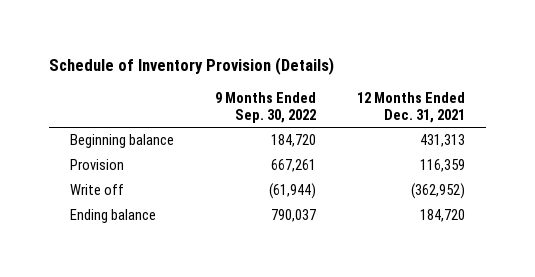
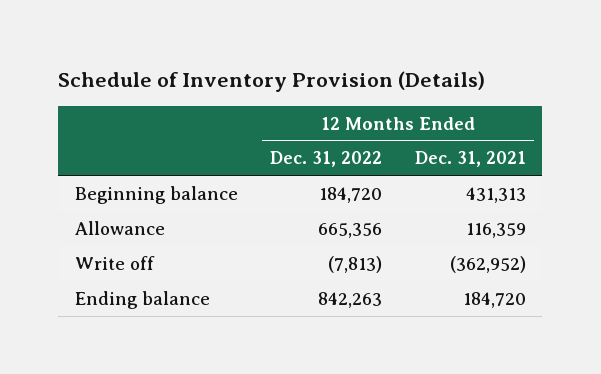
[214,92,316,123] 9 Months Ended Sep. 30, 2022 -> none
none -> [270,151,383,168] Dec. 31, 2022
[69,159,124,171] Provision -> [74,220,165,235] Allowance

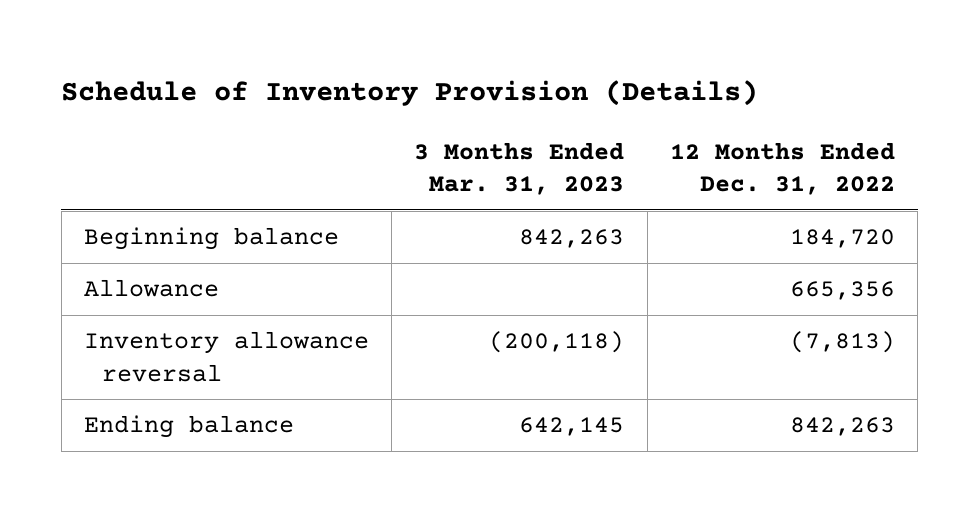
[415,151,527,168] Dec. 31, 2021 -> none
none -> [414,141,625,195] 3 Months Ended Mar. 31, 2023
[74,255,155,270] Write off -> [84,331,370,382] Inventory allowance reversal

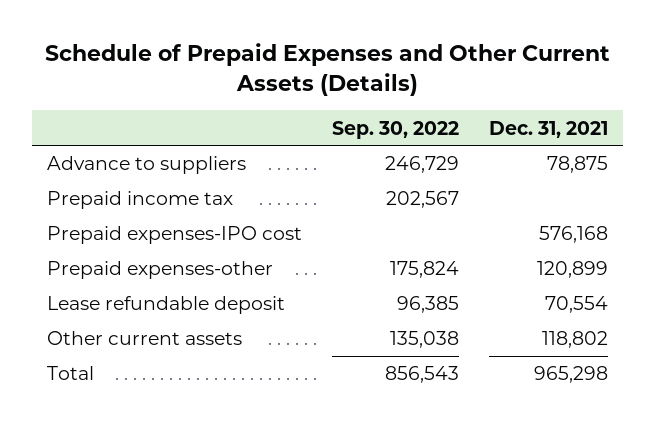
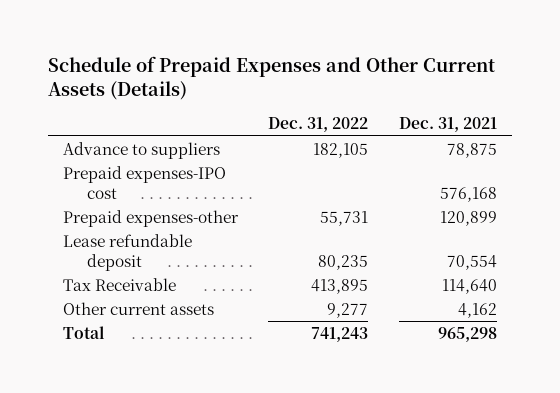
[332,120,460,139] Sep. 30, 2022 -> none
none -> [268,117,369,133] Dec. 31, 2022
[46,191,233,210] Prepaid income tax -> none
none -> [62,277,176,291] Tax Receivable
[542,331,609,349] 118,802 -> [457,302,497,318] 4,162

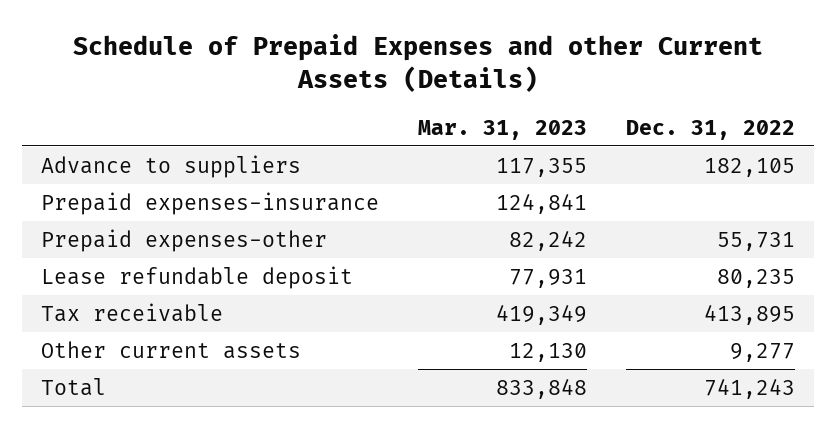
[47,55,495,101] Schedule of Prepaid Expenses and Other Current Assets (Details) -> [73,33,764,92] Schedule of Prepaid Expenses and other Current Assets (Details)
[398,117,497,133] Dec. 31, 2021 -> none
none -> [418,119,588,140] Mar. 31, 2023
[62,165,226,199] Prepaid expenses-IPO cost -> none
none -> [41,191,380,215] Prepaid expenses-insurance
[62,277,176,291] Tax Receivable -> [41,302,224,322] Tax receivable

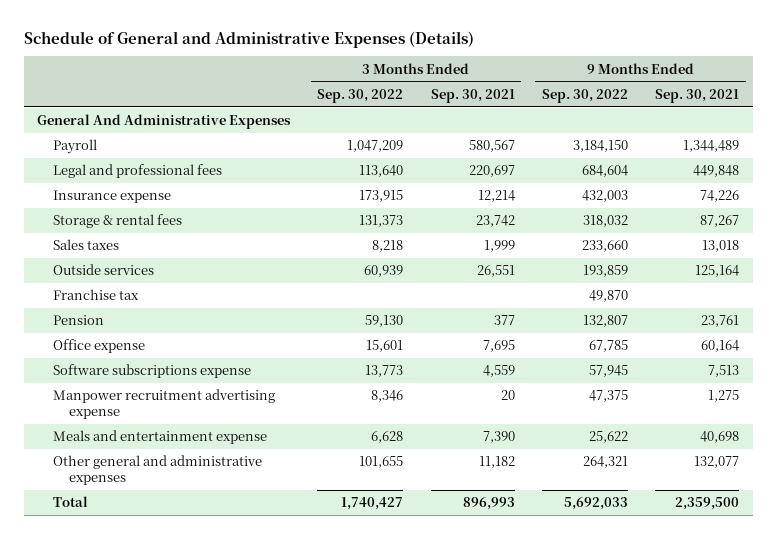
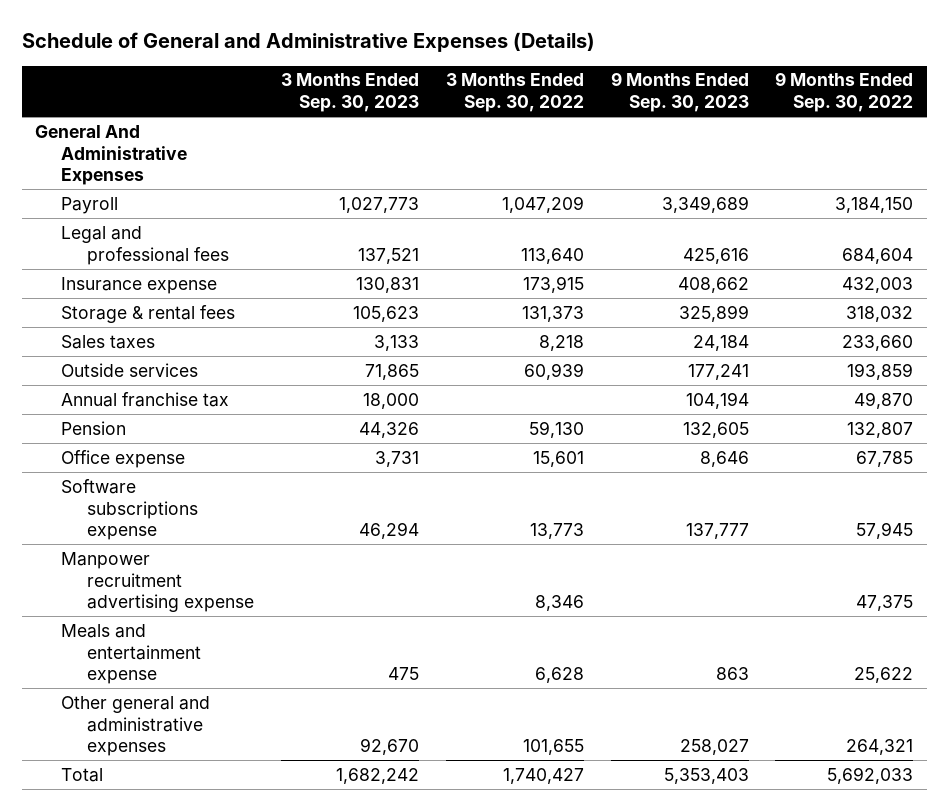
[430,88,515,103] Sep. 30, 2021 -> none
[655,88,740,103] Sep. 30, 2021 -> none
none -> [280,73,419,113] 3 Months Ended Sep. 30, 2023
none -> [610,72,749,113] 9 Months Ended Sep. 30, 2023
[53,289,140,301] Franchise tax -> [61,391,230,407] Annual franchise tax

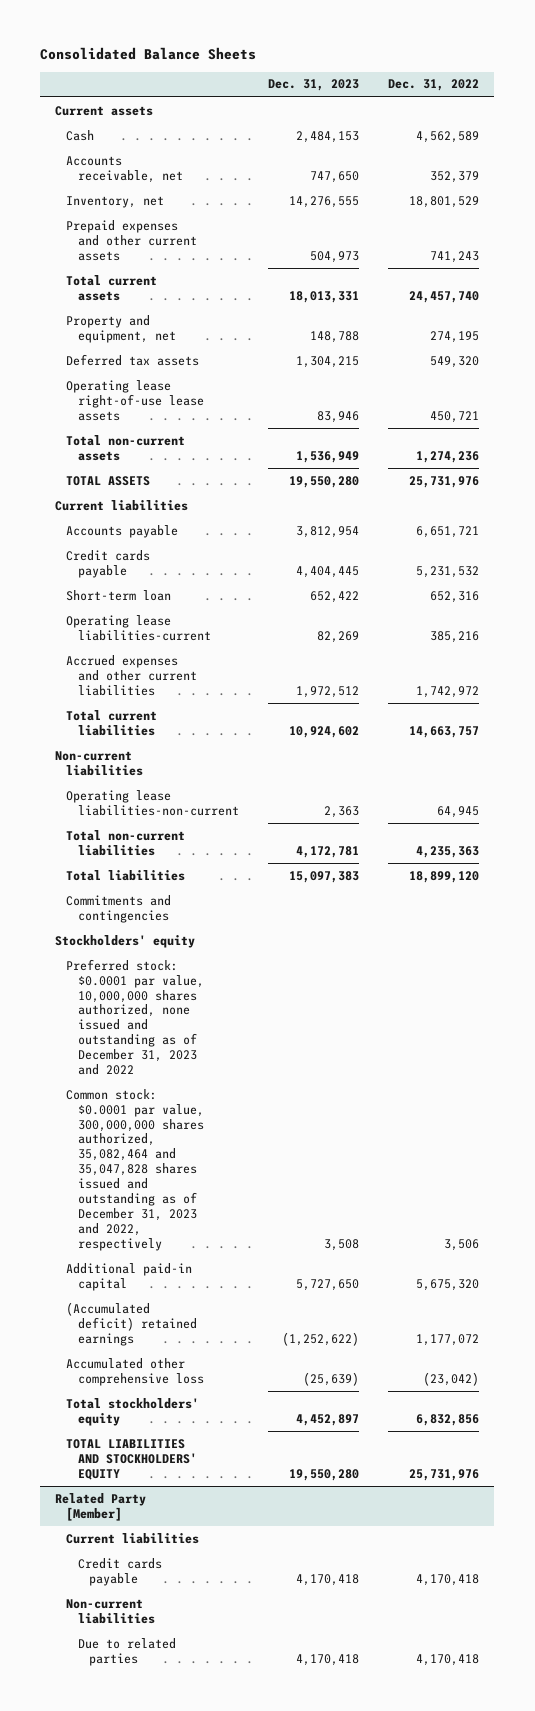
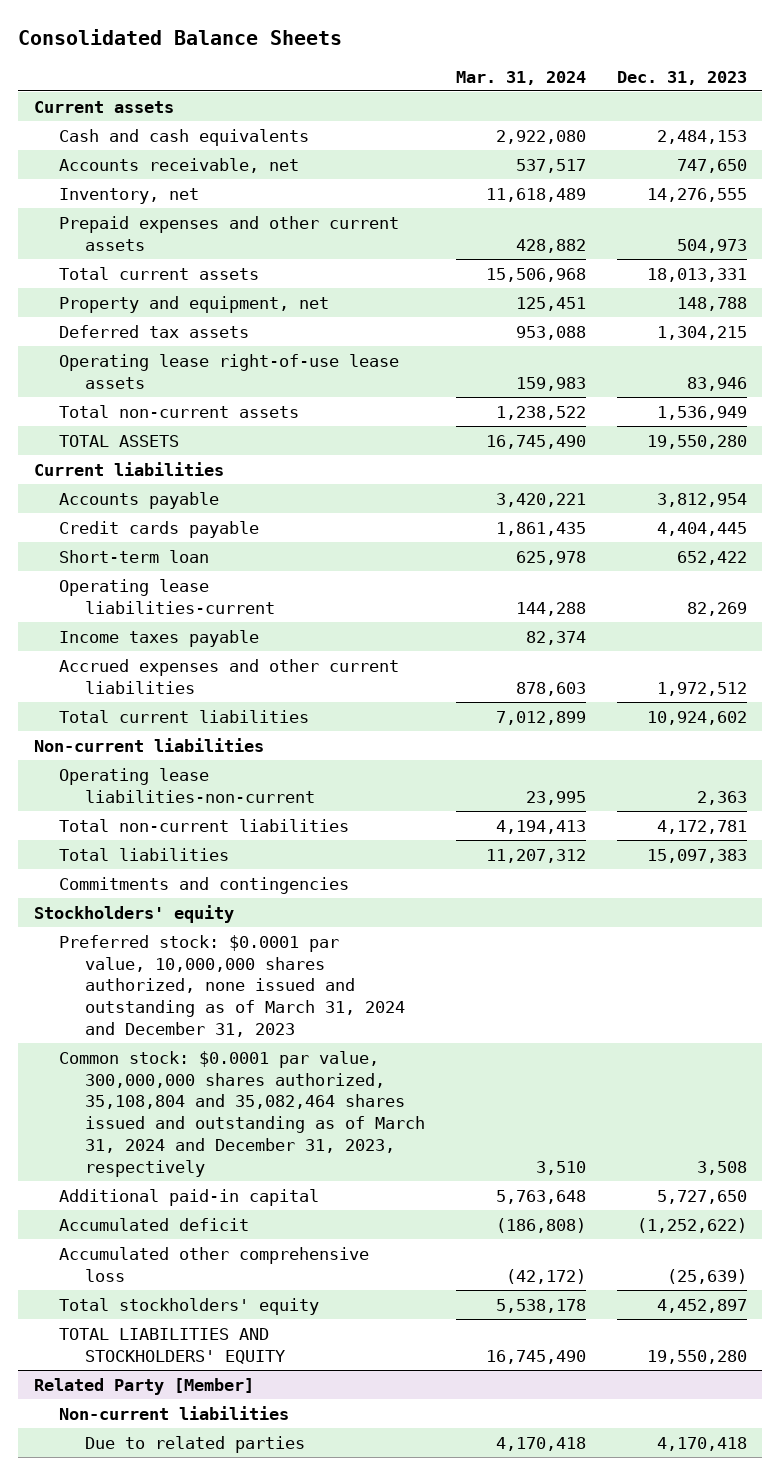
[388,79,480,92] Dec. 31, 2022 -> none
none -> [455,70,586,85] Mar. 31, 2024
[66,129,95,141] Cash -> [59,128,310,146] Cash and cash equivalents
none -> [59,629,260,647] Income taxes payable
[66,958,204,1076] Preferred stock: $0.0001 par value, 10,000,000 shares authorized, none issued and outstanding as of December 31, 2023 and 2022 -> [59,934,406,1038] Preferred stock: $0.0001 par value, 10,000,000 shares authorized, none issued and outstanding as of March 31, 2024 and December 31, 2023
[66,1088,204,1251] Common stock: $0.0001 par value, 300,000,000 shares authorized, 35,082,464 and 35,047,828 shares issued and outstanding as of December 31, 2023 and 2022, respectively -> [59,1050,426,1178] Common stock: $0.0001 par value, 300,000,000 shares authorized, 35,108,804 and 35,082,464 shares issued and outstanding as of March 31, 2024 and December 31, 2023, respectively
[66,1301,197,1346] (Accumulated deficit) retained earnings -> [59,1217,250,1231] Accumulated deficit
[66,1532,200,1544] Current liabilities -> none
[77,1557,162,1586] Credit cards payable -> none

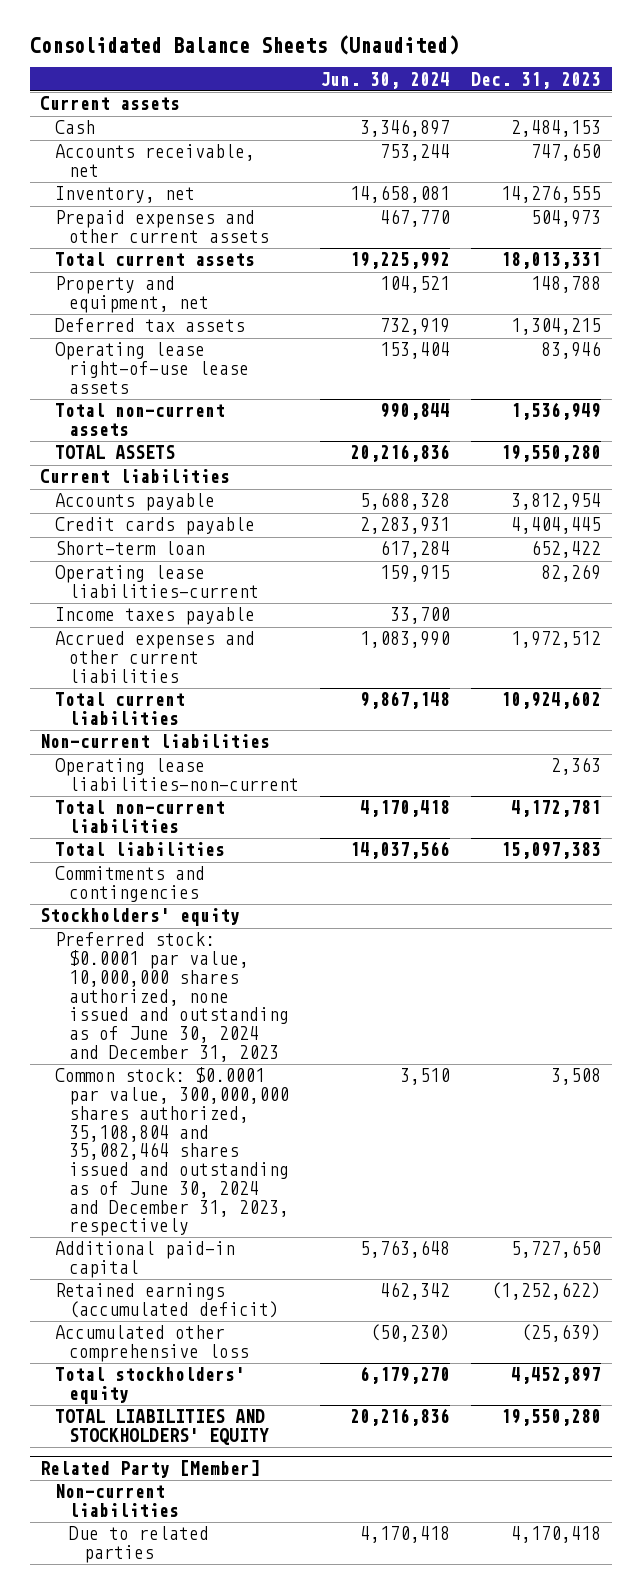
[18,28,343,45] Consolidated Balance Sheets -> [29,34,459,55] Consolidated Balance Sheets (Unaudited)
[455,70,586,85] Mar. 31, 2024 -> none
none -> [320,71,451,89] Jun. 30, 2024
[59,128,310,146] Cash and cash equivalents -> [54,120,95,135] Cash
[59,934,406,1038] Preferred stock: $0.0001 par value, 10,000,000 shares authorized, none issued and outstanding as of March 31, 2024 and December 31, 2023 -> [54,932,290,1062] Preferred stock: $0.0001 par value, 10,000,000 shares authorized, none issued and outstanding as of June 30, 2024 and December 31, 2023
[59,1050,426,1178] Common stock: $0.0001 par value, 300,000,000 shares authorized, 35,108,804 and 35,082,464 shares issued and outstanding as of March 31, 2024 and December 31, 2023, respectively -> [54,1067,290,1237] Common stock: $0.0001 par value, 300,000,000 shares authorized, 35,108,804 and 35,082,464 shares issued and outstanding as of June 30, 2024 and December 31, 2023, respectively
[59,1217,250,1231] Accumulated deficit -> [54,1283,280,1319] Retained earnings (accumulated deficit)

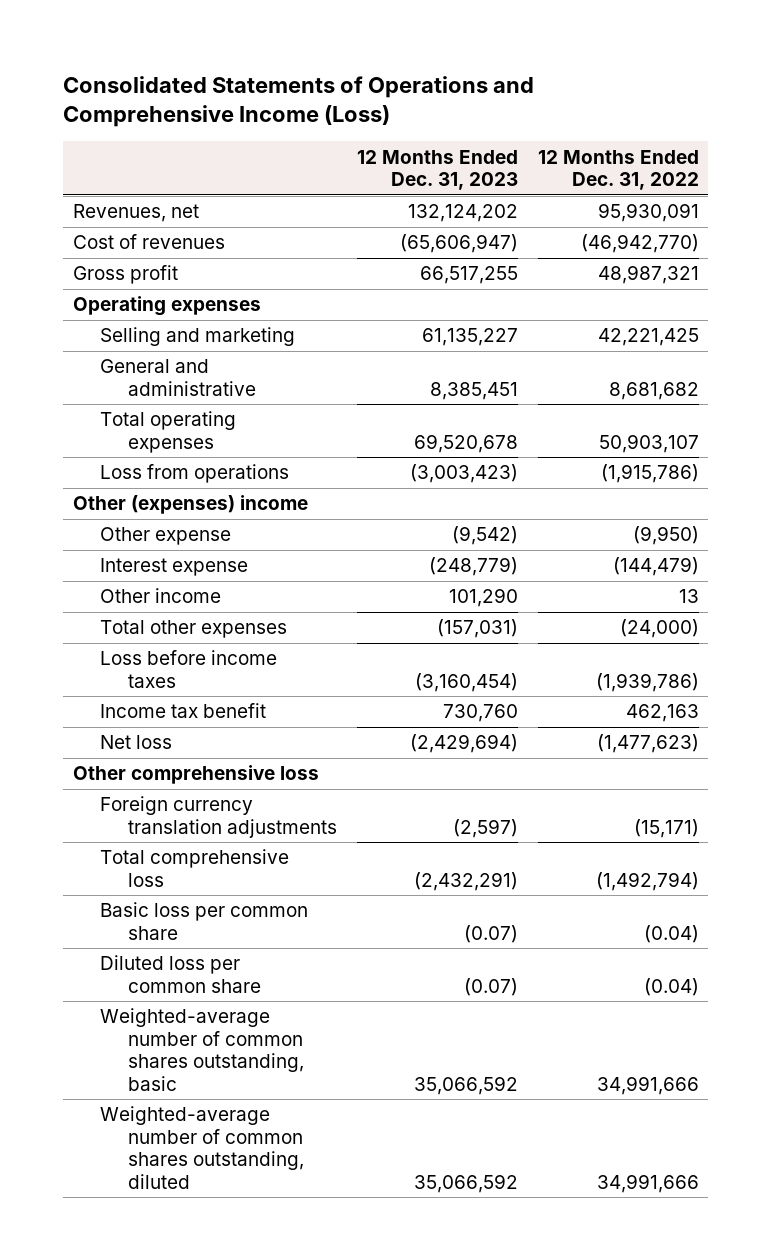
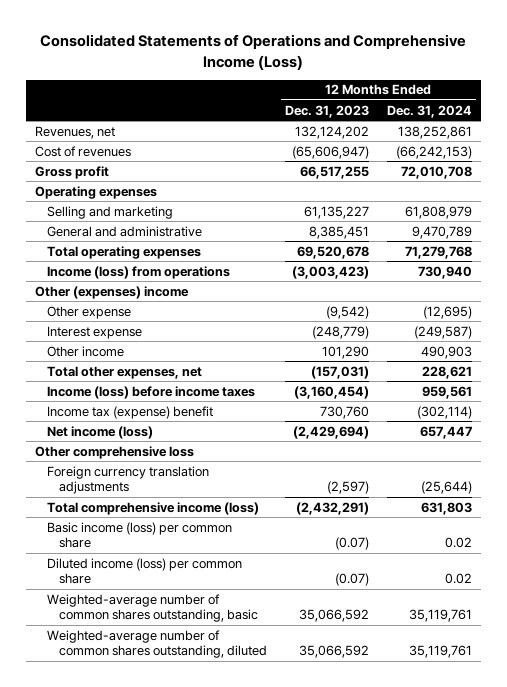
[537,149,699,191] 12 Months Ended Dec. 31, 2022 -> none
none -> [386,104,472,118] Dec. 31, 2024
[100,464,290,484] Loss from operations -> [47,265,231,279] Income (loss) from operations
[100,620,288,639] Total other expenses -> [47,365,203,379] Total other expenses, net
[100,650,278,688] Loss before income taxes -> [47,385,256,399] Income (loss) before income taxes
[100,703,267,719] Income tax benefit -> [47,405,214,419] Income tax (expense) benefit
[100,735,173,750] Net loss -> [47,425,154,439] Net income (loss)
[100,849,290,887] Total comprehensive loss -> [47,501,260,515] Total comprehensive income (loss)
[100,902,309,940] Basic loss per common share -> [47,521,233,549] Basic income (loss) per common share
[100,955,261,993] Diluted loss per common share -> [47,557,243,585] Diluted income (loss) per common share

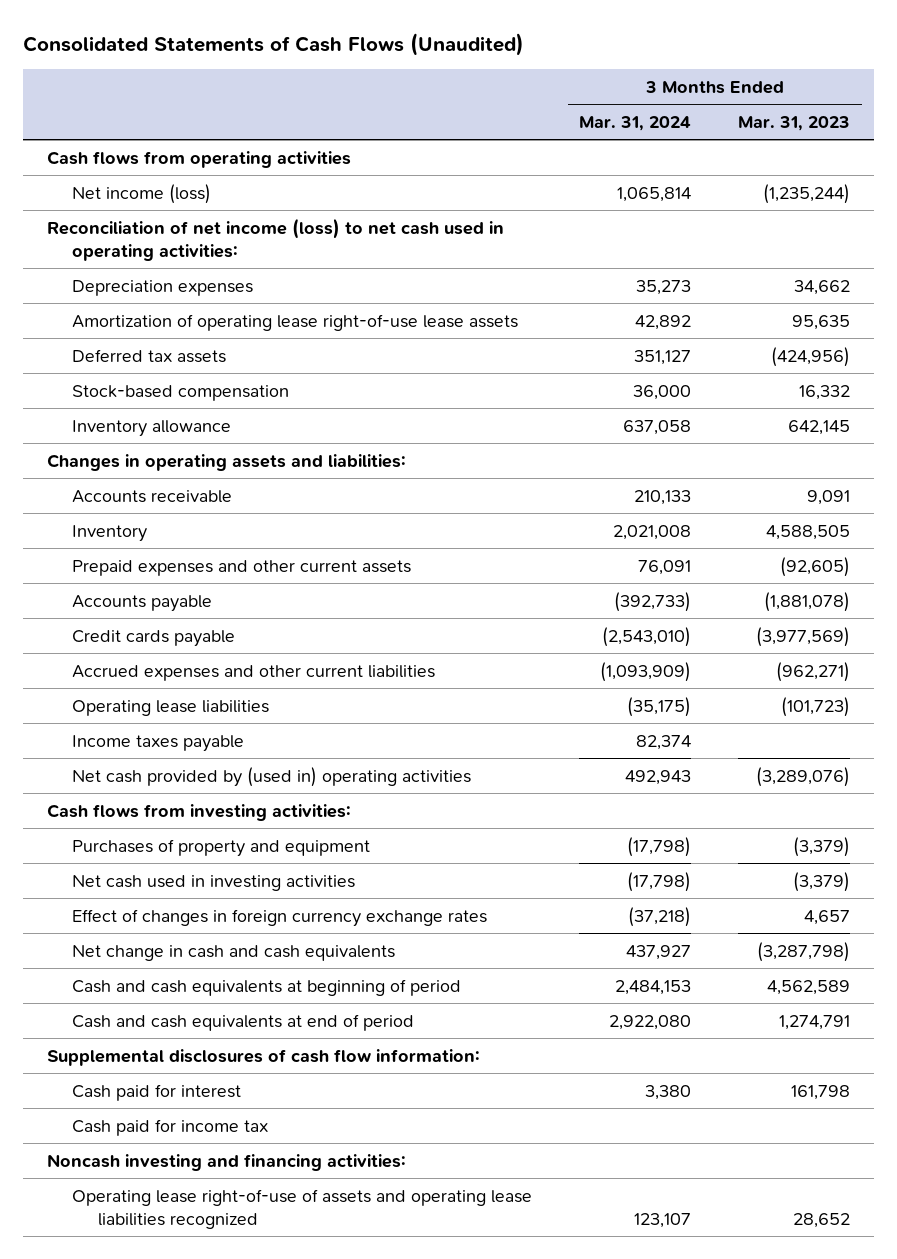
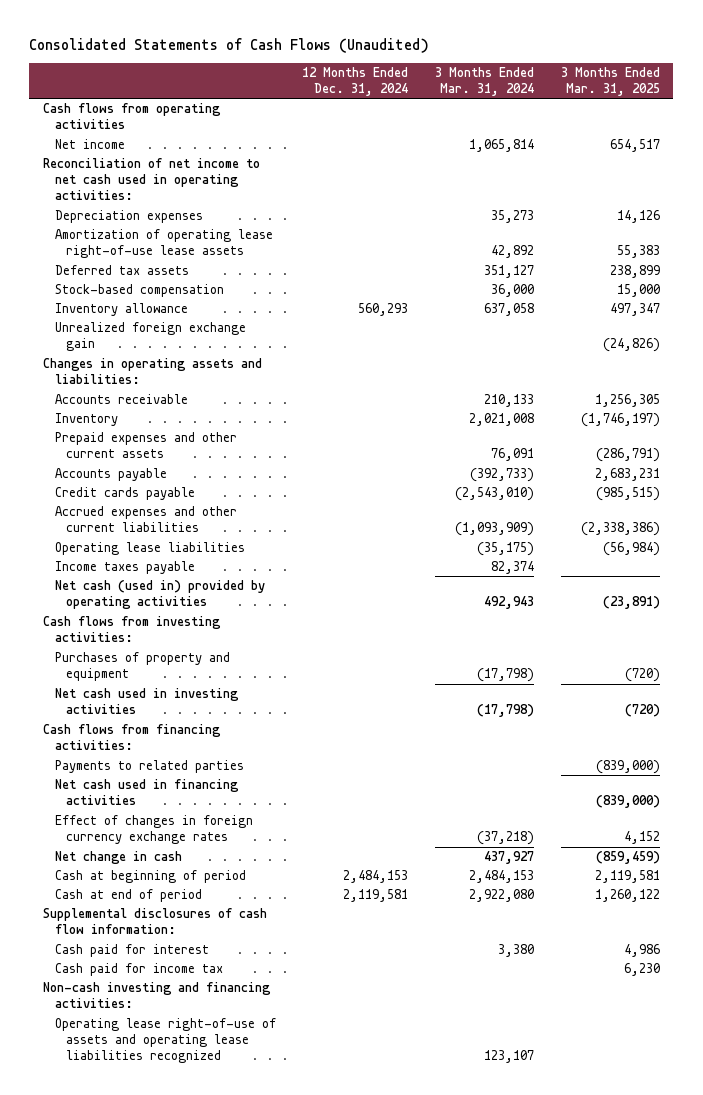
[738,115,851,131] Mar. 31, 2023 -> none
none -> [302,66,409,97] 12 Months Ended Dec. 31, 2024
none -> [561,66,661,97] 3 Months Ended Mar. 31, 2025
[72,183,212,204] Net income (loss) -> [54,139,125,150] Net income
[46,217,504,261] Reconciliation of net income (loss) to net cash used in operating activities: -> [42,158,260,201] Reconciliation of net income to net cash used in operating activities:
none -> [54,322,246,352] Unrealized foreign exchange gain
[72,766,472,787] Net cash provided by (used in) operating activities -> [54,580,265,610] Net cash (used in) provided by operating activities
none -> [42,724,221,751] Cash flows from financing activities:
none -> [54,760,244,774] Payments to related parties
none -> [54,779,239,806] Net cash used in financing activities
[72,944,396,961] Net change in cash and cash equivalents -> [54,851,182,865] Net change in cash
[72,978,462,996] Cash and cash equivalents at beginning of period -> [54,870,246,884] Cash at beginning of period
[72,1013,415,1031] Cash and cash equivalents at end of period -> [54,889,202,903] Cash at end of period
[46,1153,406,1171] Noncash investing and financing activities: -> [42,982,271,1009] Non-cash investing and financing activities:

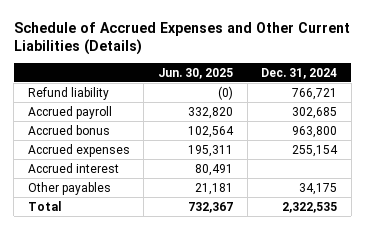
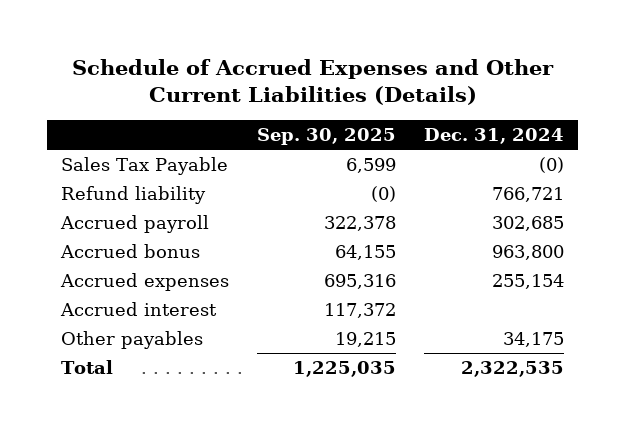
[158,67,234,79] Jun. 30, 2025 -> none
none -> [257,128,397,146] Sep. 30, 2025
none -> [60,156,228,175] Sales Tax Payable

